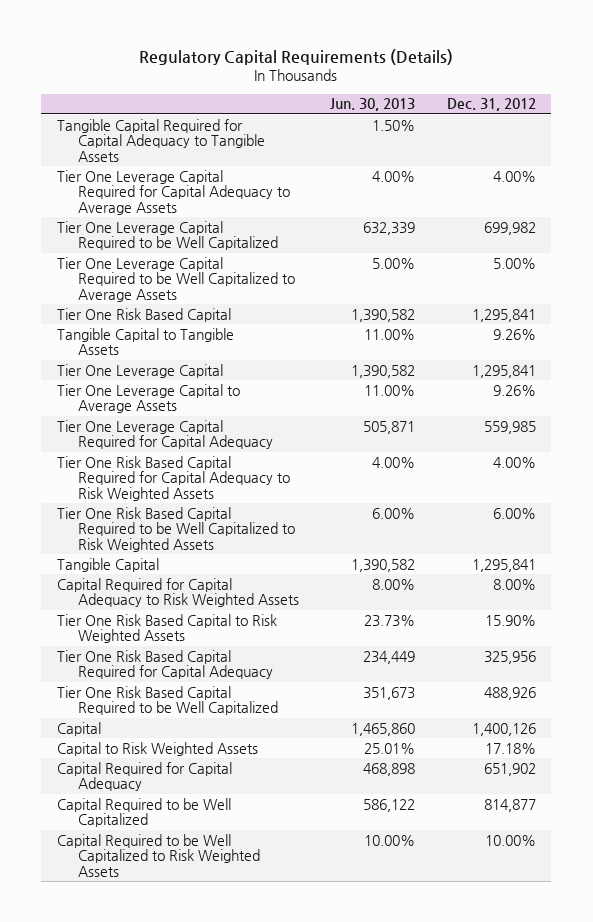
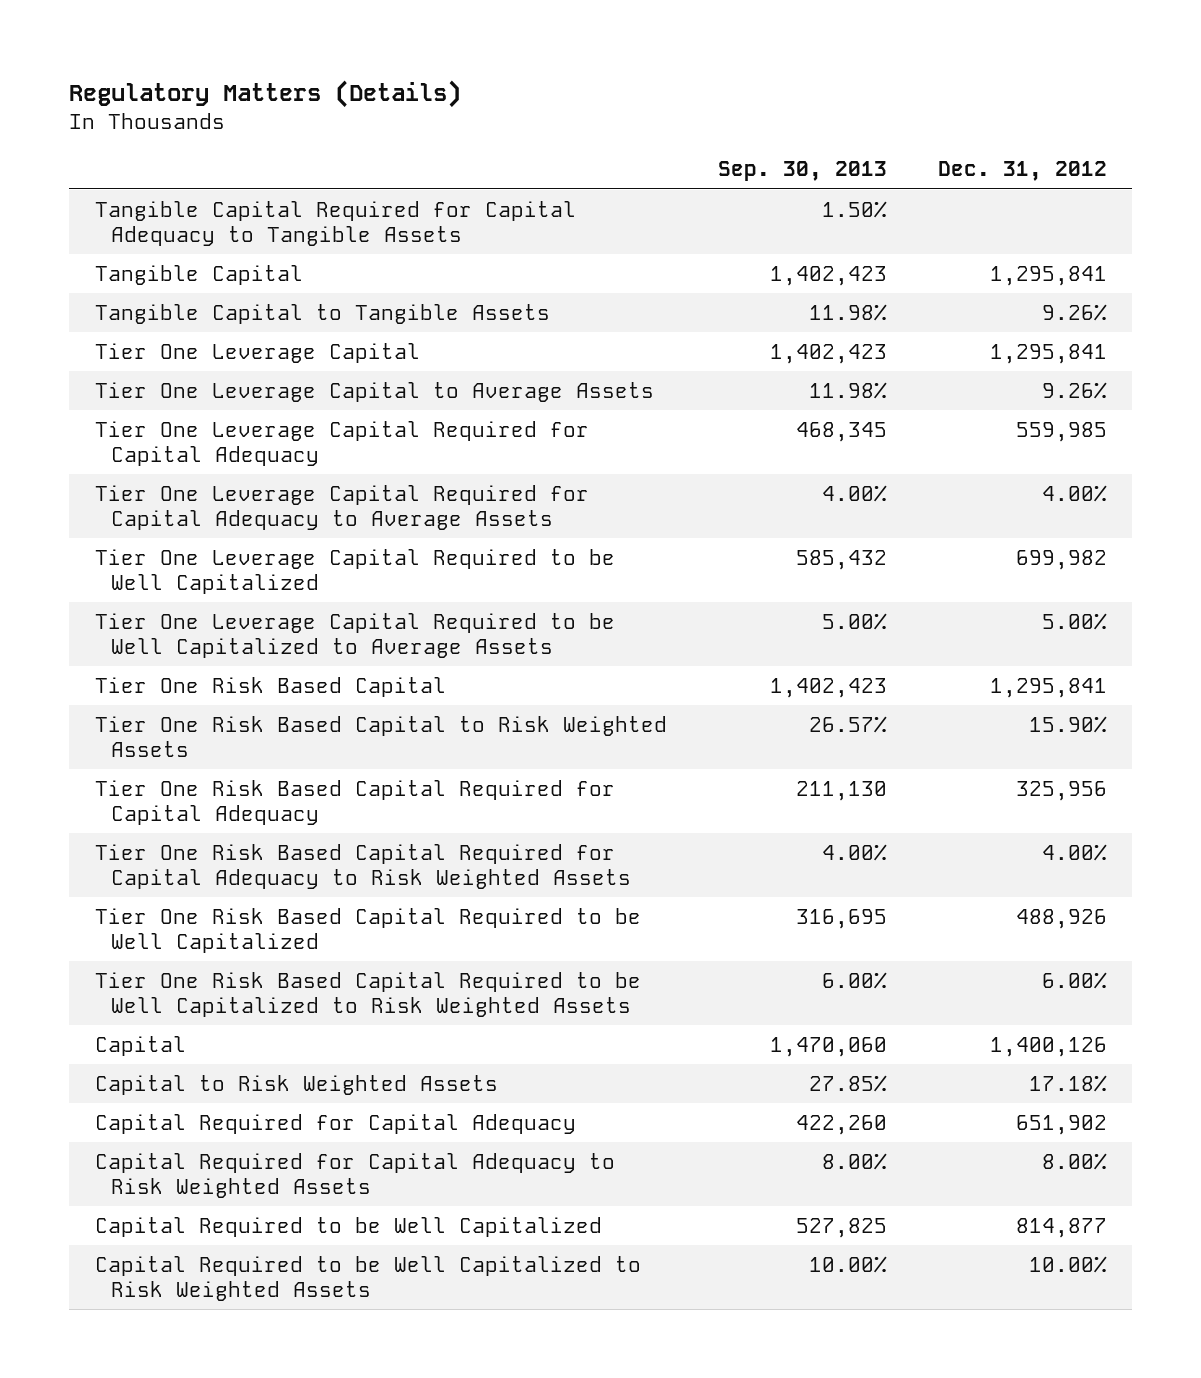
[139,49,454,66] Regulatory Capital Requirements (Details) -> [69,80,462,109] Regulatory Matters (Details)
[330,98,416,112] Jun. 30, 2013 -> none
none -> [717,161,887,182] Sep. 30, 2013
[57,557,160,572] Tangible Capital -> [94,264,303,285] Tangible Capital
[57,169,290,216] Tier One Leverage Capital Required for Capital Adequacy to Average Assets -> [94,484,589,531] Tier One Leverage Capital Required for Capital Adequacy to Average Assets
[57,220,278,251] Tier One Leverage Capital Required to be Well Capitalized -> [94,548,615,595] Tier One Leverage Capital Required to be Well Capitalized
[57,256,295,303] Tier One Leverage Capital Required to be Well Capitalized to Average Assets -> [94,612,615,659] Tier One Leverage Capital Required to be Well Capitalized to Average Assets
[57,307,232,322] Tier One Risk Based Capital -> [94,676,446,697] Tier One Risk Based Capital
[57,455,290,502] Tier One Risk Based Capital Required for Capital Adequacy to Risk Weighted Assets -> [94,843,632,890] Tier One Risk Based Capital Required for Capital Adequacy to Risk Weighted Assets
[57,506,295,553] Tier One Risk Based Capital Required to be Well Capitalized to Risk Weighted Assets -> [94,971,641,1018] Tier One Risk Based Capital Required to be Well Capitalized to Risk Weighted Assets
[57,577,299,608] Capital Required for Capital Adequacy to Risk Weighted Assets -> [94,1152,615,1199] Capital Required for Capital Adequacy to Risk Weighted Assets

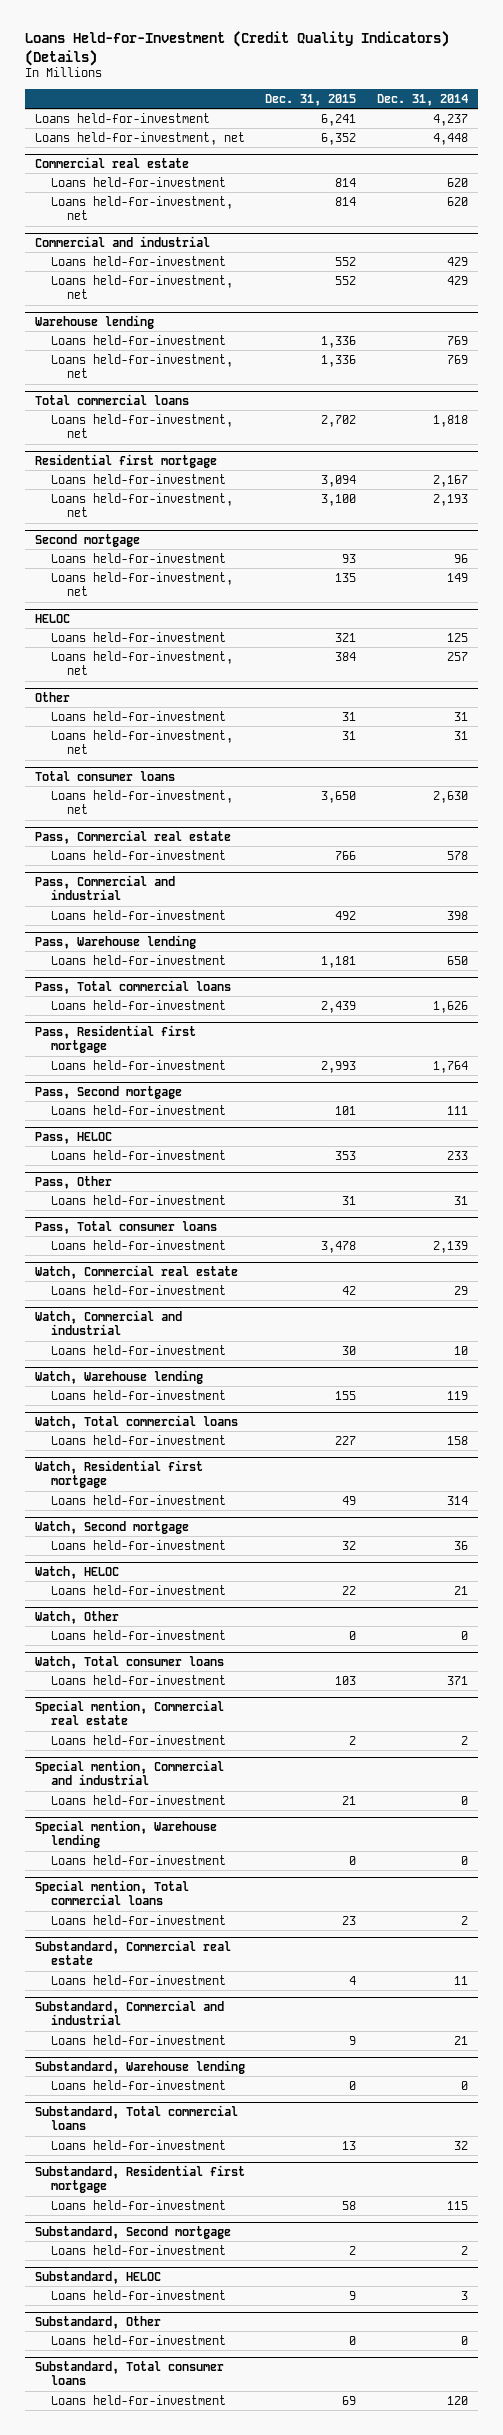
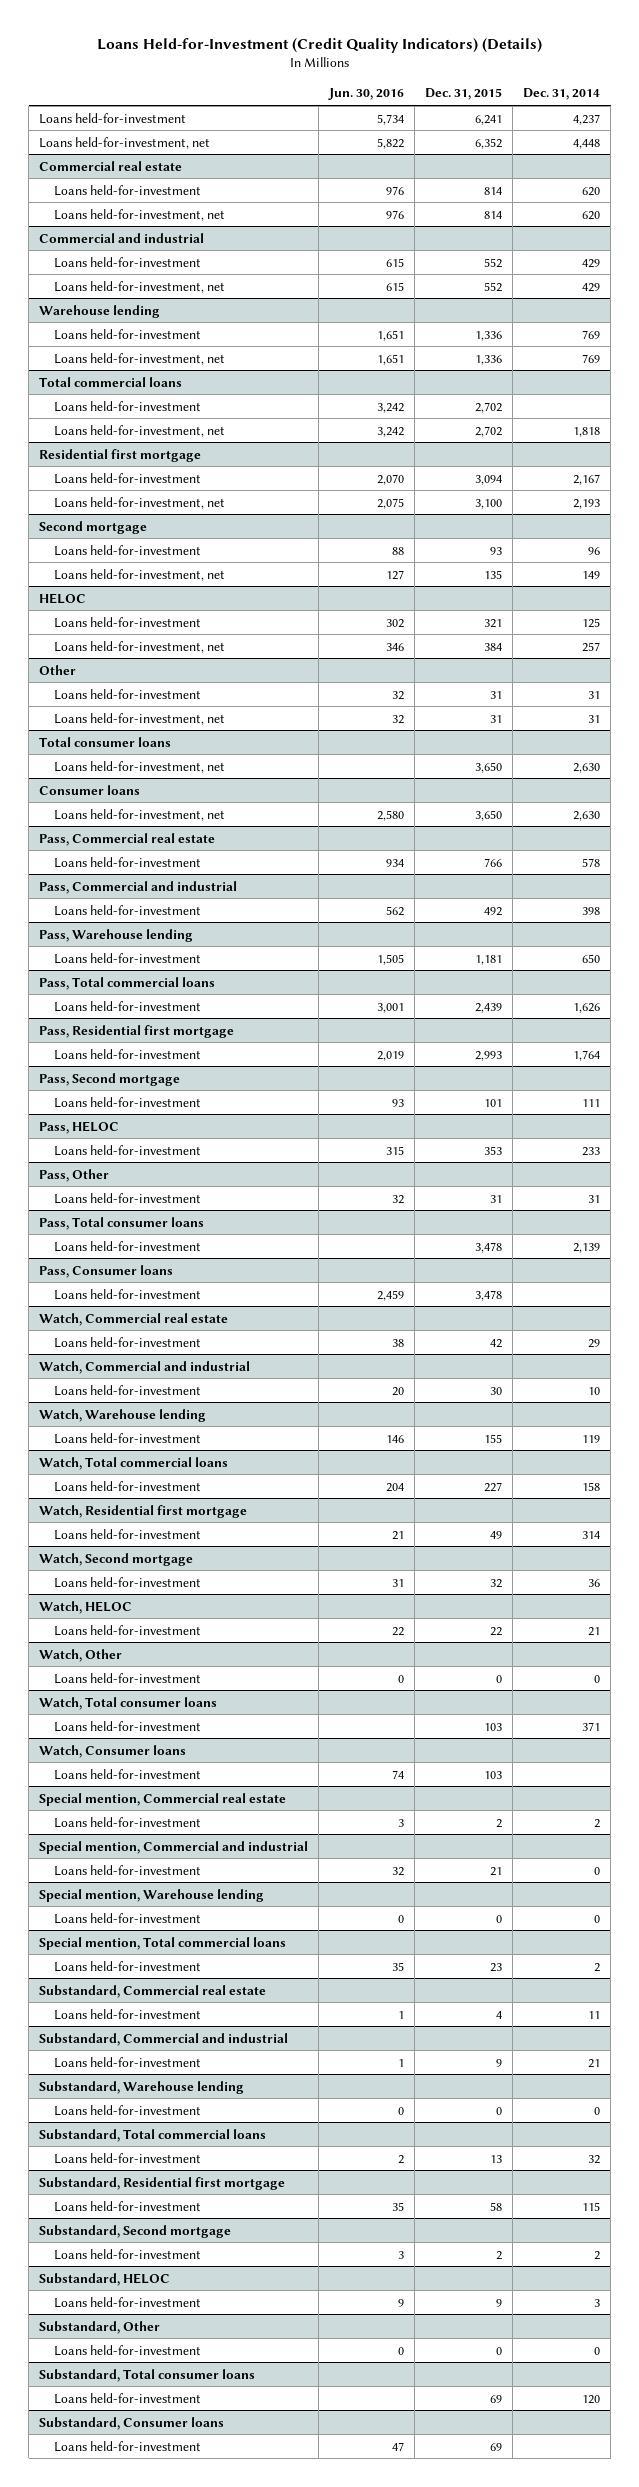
none -> [328,88,405,101] Jun. 30, 2016
none -> [54,400,202,412] Loans held-for-investment
none -> [39,784,141,795] Consumer loans
none -> [54,808,226,821] Loans held-for-investment, net
none -> [39,1264,174,1278] Pass, Consumer loans
none -> [54,1288,202,1300] Loans held-for-investment
none -> [39,1744,187,1758] Watch, Consumer loans
none -> [54,1768,202,1780] Loans held-for-investment
none -> [39,2416,225,2430] Substandard, Consumer loans
none -> [54,2440,202,2452] Loans held-for-investment

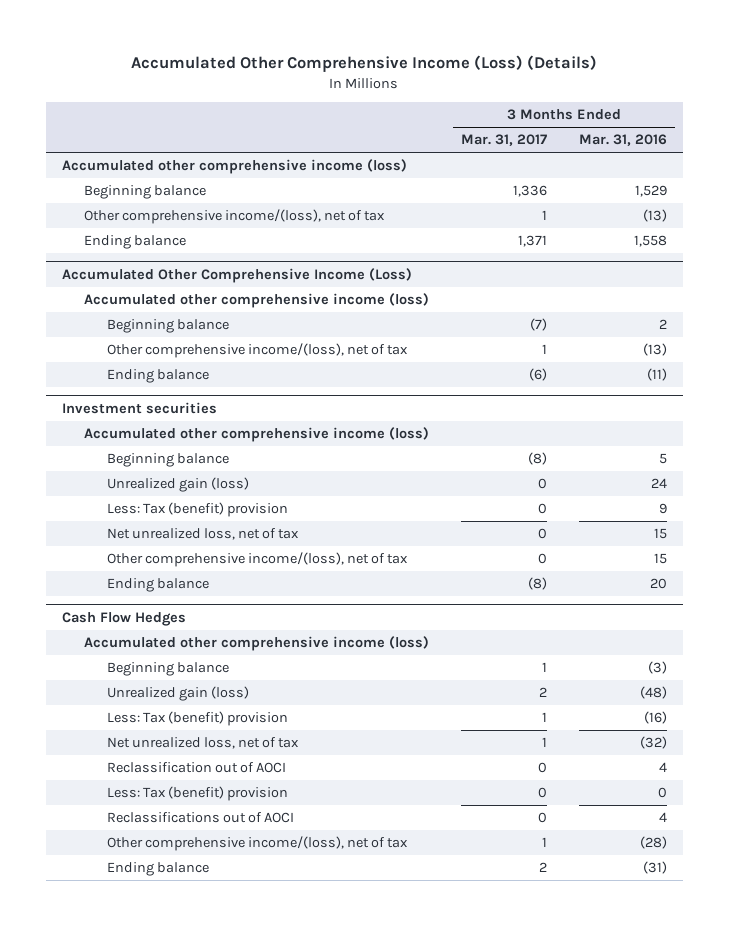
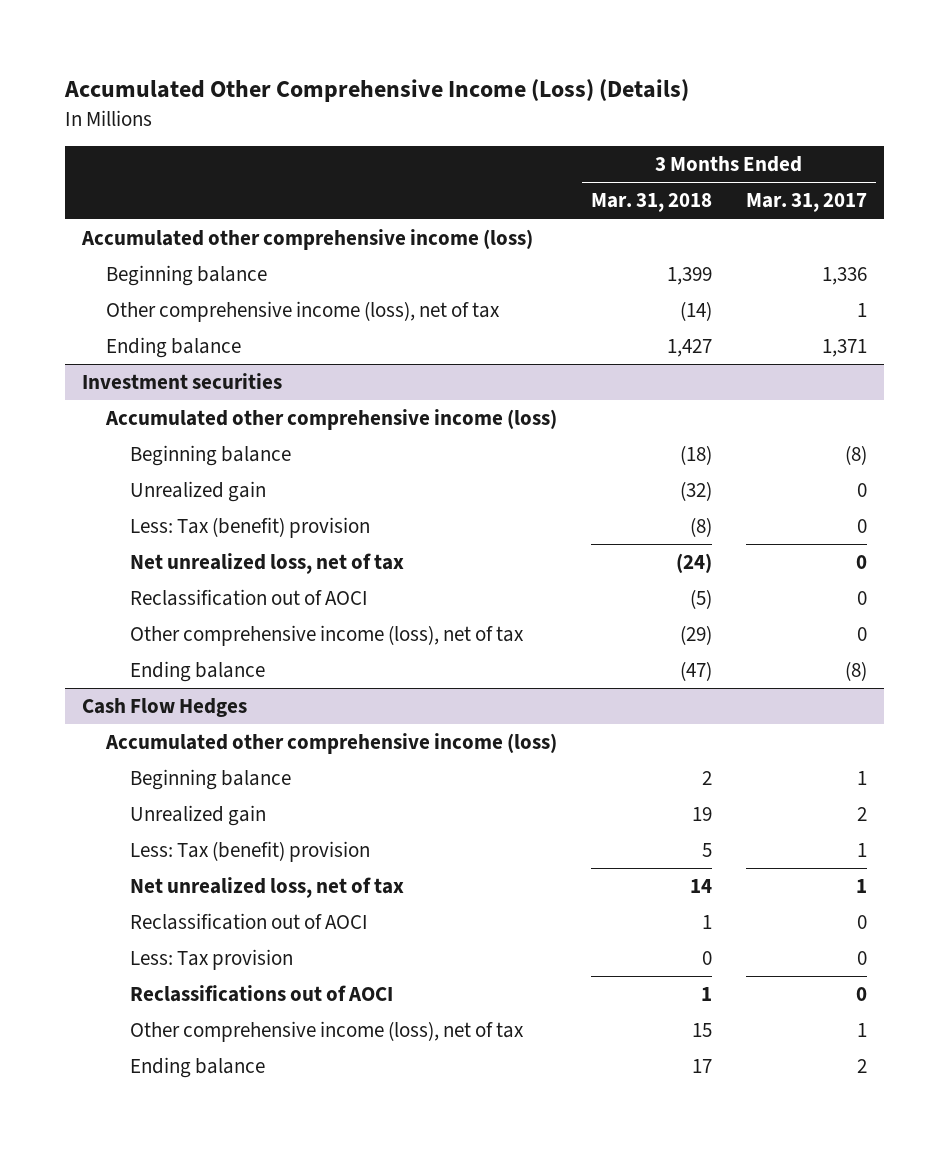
[578,134,667,147] Mar. 31, 2016 -> none
none -> [591,193,713,213] Mar. 31, 2018
[84,209,386,225] Other comprehensive income/(loss), net of tax -> [105,300,500,322] Other comprehensive income (loss), net of tax
[61,267,412,283] Accumulated Other Comprehensive Income (Loss) -> none
[84,293,430,309] Accumulated other comprehensive income (loss) -> none
[106,319,229,334] Beginning balance -> none
[106,343,408,359] Other comprehensive income/(loss), net of tax -> none
[106,369,209,384] Ending balance -> none
[106,477,249,493] Unrealized gain (loss) -> [129,480,266,502] Unrealized gain
none -> [129,588,368,606] Reclassification out of AOCI
[106,552,408,568] Other comprehensive income/(loss), net of tax -> [129,624,524,646] Other comprehensive income (loss), net of tax
[106,686,249,702] Unrealized gain (loss) -> [129,804,266,826] Unrealized gain
[106,786,288,802] Less: Tax (benefit) provision -> [129,948,293,970] Less: Tax provision
[106,836,408,852] Other comprehensive income/(loss), net of tax -> [129,1020,524,1042] Other comprehensive income (loss), net of tax

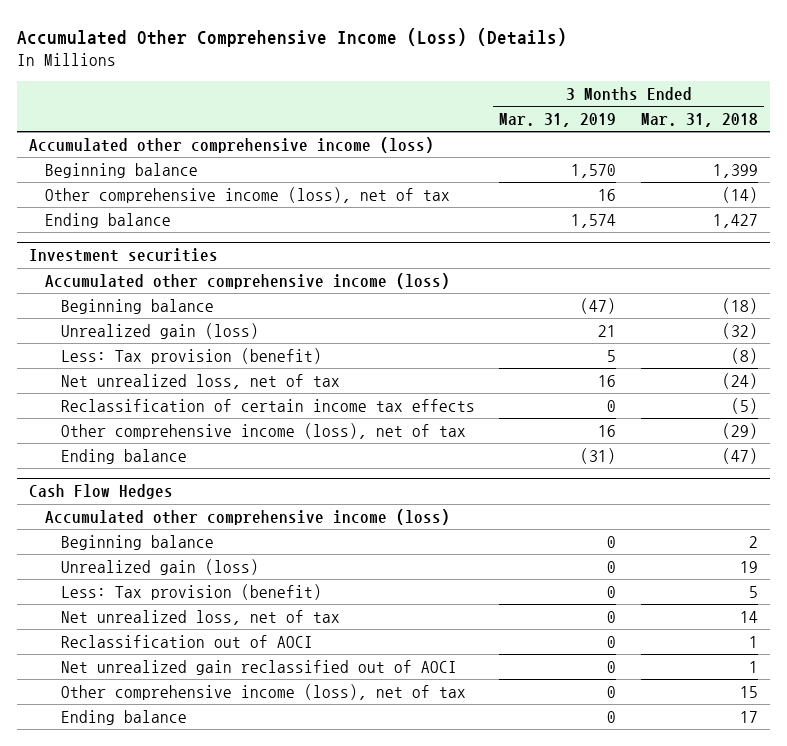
[746,193,868,213] Mar. 31, 2017 -> none
none -> [499,112,617,127] Mar. 31, 2019
[129,480,266,502] Unrealized gain -> [60,322,259,339] Unrealized gain (loss)
[129,516,370,538] Less: Tax (benefit) provision -> [60,347,322,364] Less: Tax provision (benefit)
[129,588,368,606] Reclassification out of AOCI -> none
none -> [60,398,475,412] Reclassification of certain income tax effects
[129,804,266,826] Unrealized gain -> [60,558,259,575] Unrealized gain (loss)
[129,840,370,862] Less: Tax (benefit) provision -> [60,583,322,600] Less: Tax provision (benefit)
[129,948,293,970] Less: Tax provision -> none
[129,984,393,1002] Reclassifications out of AOCI -> [60,659,457,675] Net unrealized gain reclassified out of AOCI

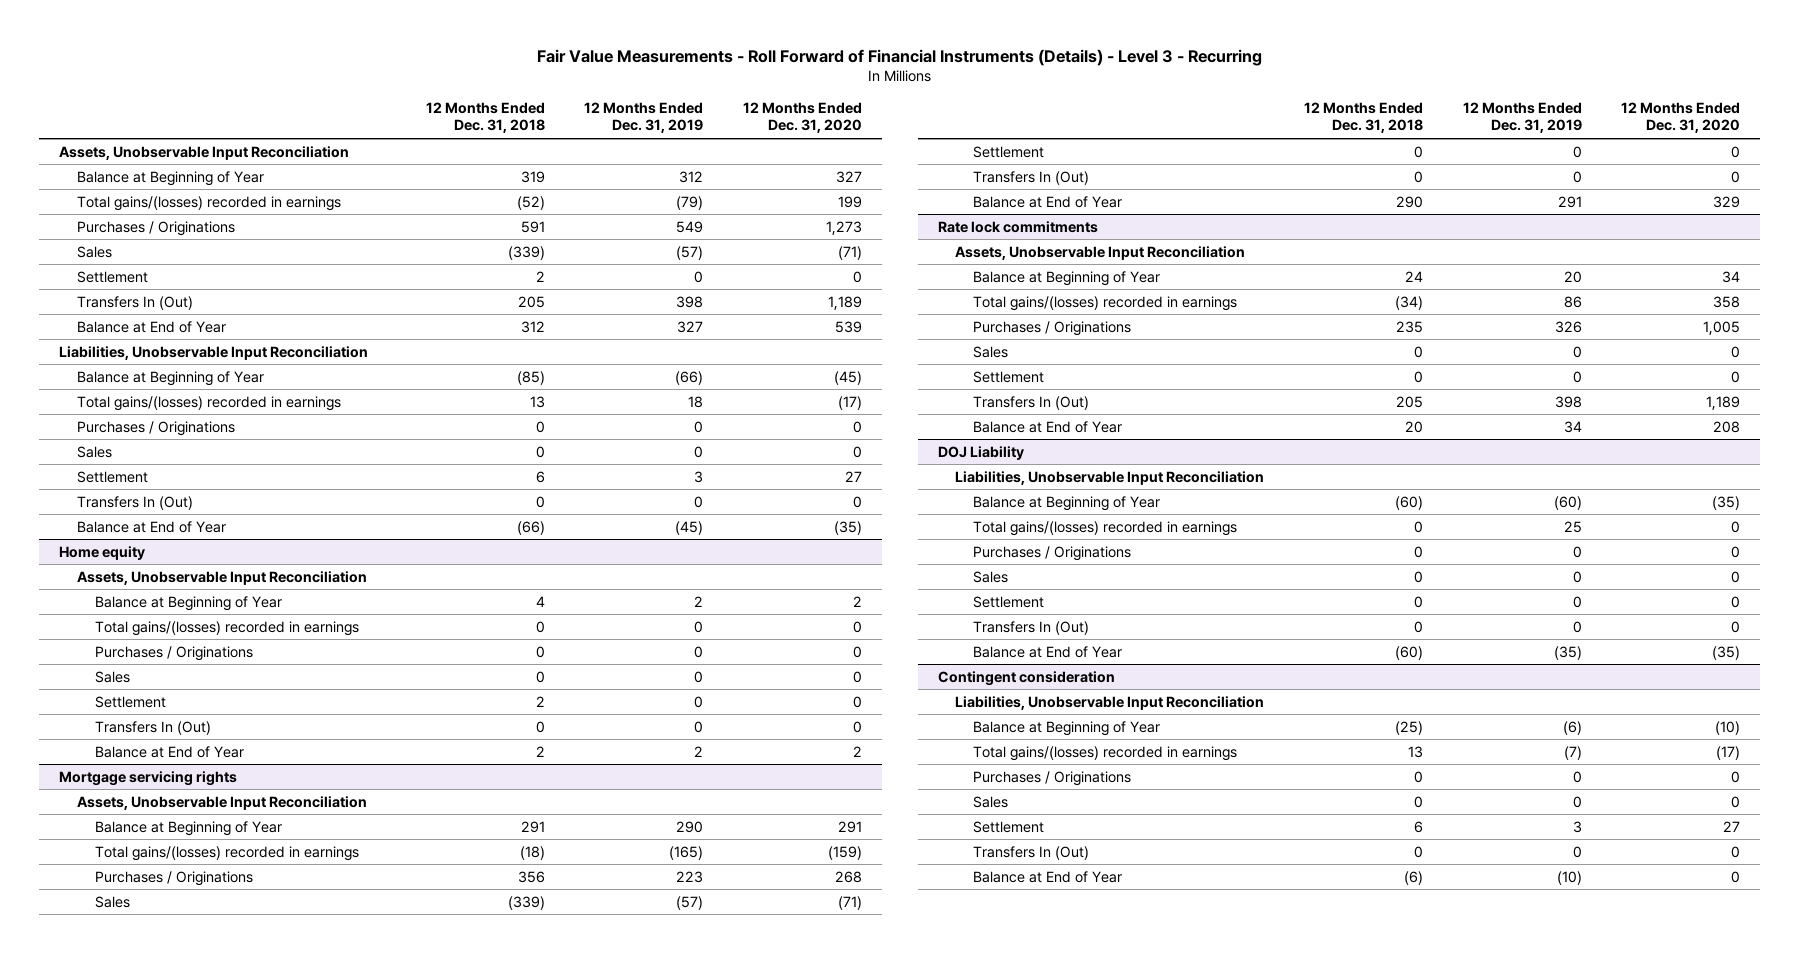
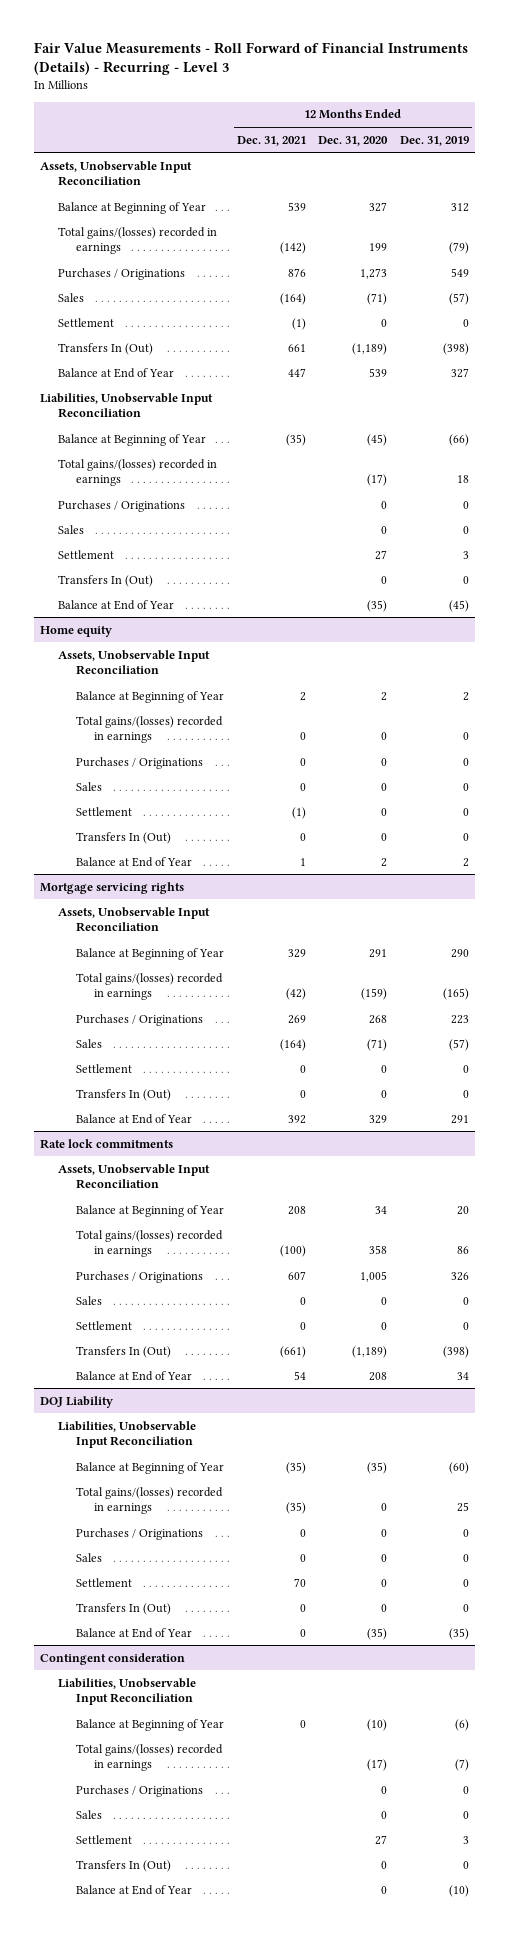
[536,48,1262,66] Fair Value Measurements - Roll Forward of Financial Instruments (Details) - Level 3 - Recurring -> [33,42,468,76] Fair Value Measurements - Roll Forward of Financial Instruments (Details) - Recurring - Level 3
[425,101,545,134] 12 Months Ended Dec. 31, 2018 -> none
none -> [236,135,306,146] Dec. 31, 2021
[676,295,704,308] 398 -> [442,342,469,355] (398)
[828,295,863,310] 1,189 -> [352,342,388,355] (1,189)
[1554,395,1582,408] 398 -> [442,1345,469,1358] (398)
[1706,395,1741,410] 1,189 -> [352,1345,388,1358] (1,189)

